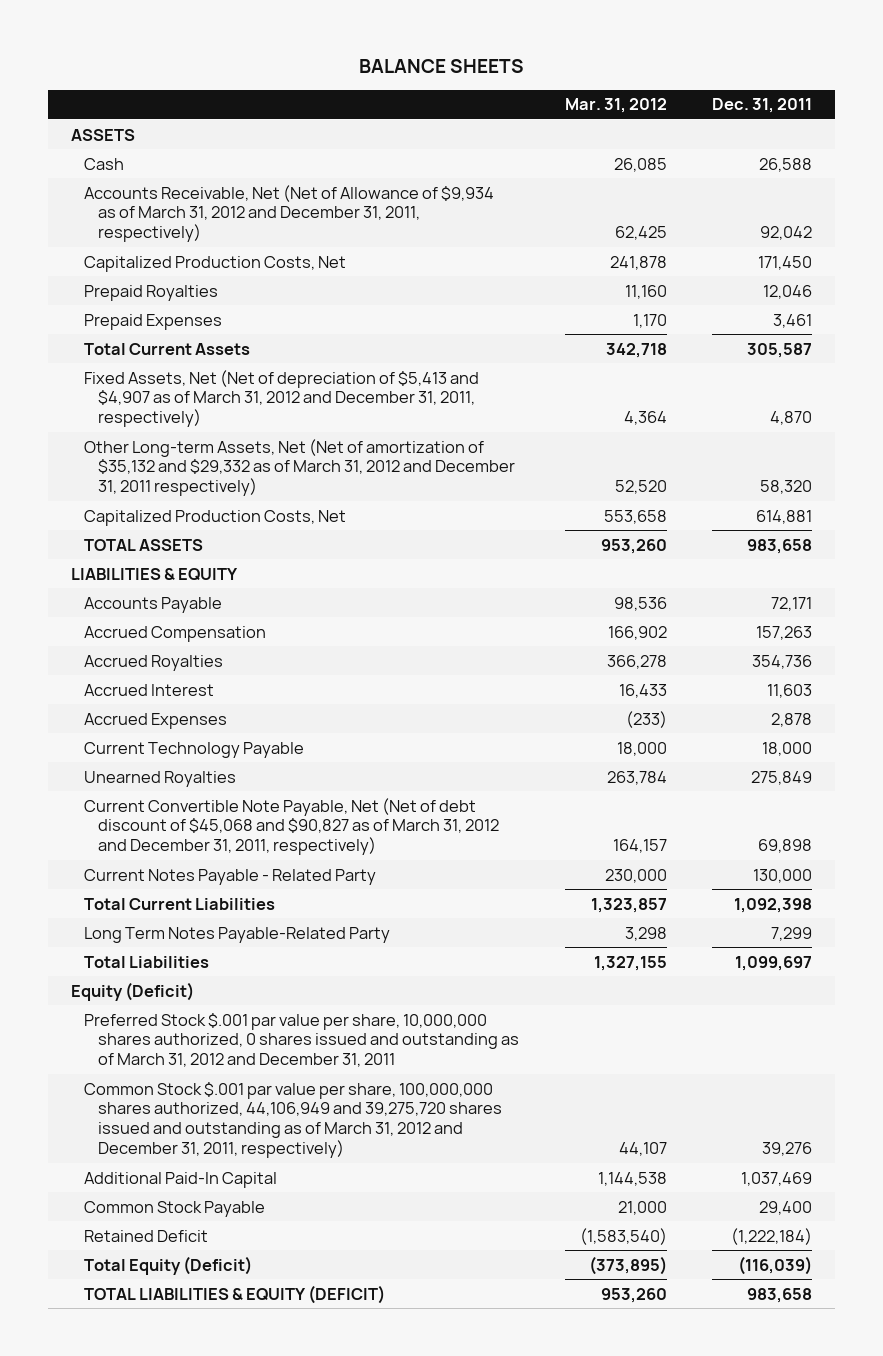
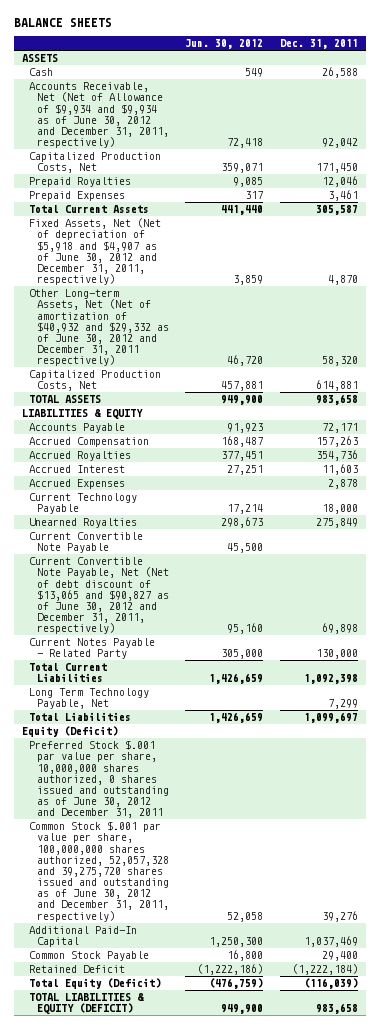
[564,98,667,114] Mar. 31, 2012 -> none
none -> [185,39,264,50] Jun. 30, 2012
[84,184,495,243] Accounts Receivable, Net (Net of Allowance of $9,934 as of March 31, 2012 and December 31, 2011, respectively) -> [29,82,169,149] Accounts Receivable, Net (Net of Allowance of $9,934 and $9,934 as of June 30, 2012 and December 31, 2011, respectively)
[84,369,480,428] Fixed Assets, Net (Net of depreciation of $5,413 and $4,907 as of March 31, 2012 and December 31, 2011, respectively) -> [29,218,162,286] Fixed Assets, Net (Net of depreciation of $5,918 and $4,907 as of June 30, 2012 and December 31, 2011, respectively)
[84,438,515,497] Other Long-term Assets, Net (Net of amortization of $35,132 and $29,332 as of March 31, 2012 and December 31, 2011 respectively) -> [29,289,169,367] Other Long-term Assets, Net (Net of amortization of $40,932 and $29,332 as of June 30, 2012 and December 31, 2011 respectively)
none -> [29,532,144,554] Current Convertible Note Payable
[84,797,499,856] Current Convertible Note Payable, Net (Net of debt discount of $45,068 and $90,827 as of March 31, 2012 and December 31, 2011, respectively) -> [29,557,169,635] Current Convertible Note Payable, Net (Net of debt discount of $13,065 and $90,827 as of June 30, 2012 and December 31, 2011, respectively)
[84,926,391,943] Long Term Notes Payable-Related Party -> [29,688,150,710] Long Term Technology Payable, Net
[84,1012,519,1068] Preferred Stock $.001 par value per share, 10,000,000 shares authorized, 0 shares issued and outstanding as of March 31, 2012 and December 31, 2011 -> [29,740,169,819] Preferred Stock $.001 par value per share, 10,000,000 shares authorized, 0 shares issued and outstanding as of June 30, 2012 and December 31, 2011
[84,1081,502,1159] Common Stock $.001 par value per share, 100,000,000 shares authorized, 44,106,949 and 39,275,720 shares issued and outstanding as of March 31, 2012 and December 31, 2011, respectively) -> [29,821,169,922] Common Stock $.001 par value per share, 100,000,000 shares authorized, 52,057,328 and 39,275,720 shares issued and outstanding as of June 30, 2012 and December 31, 2011, respectively)

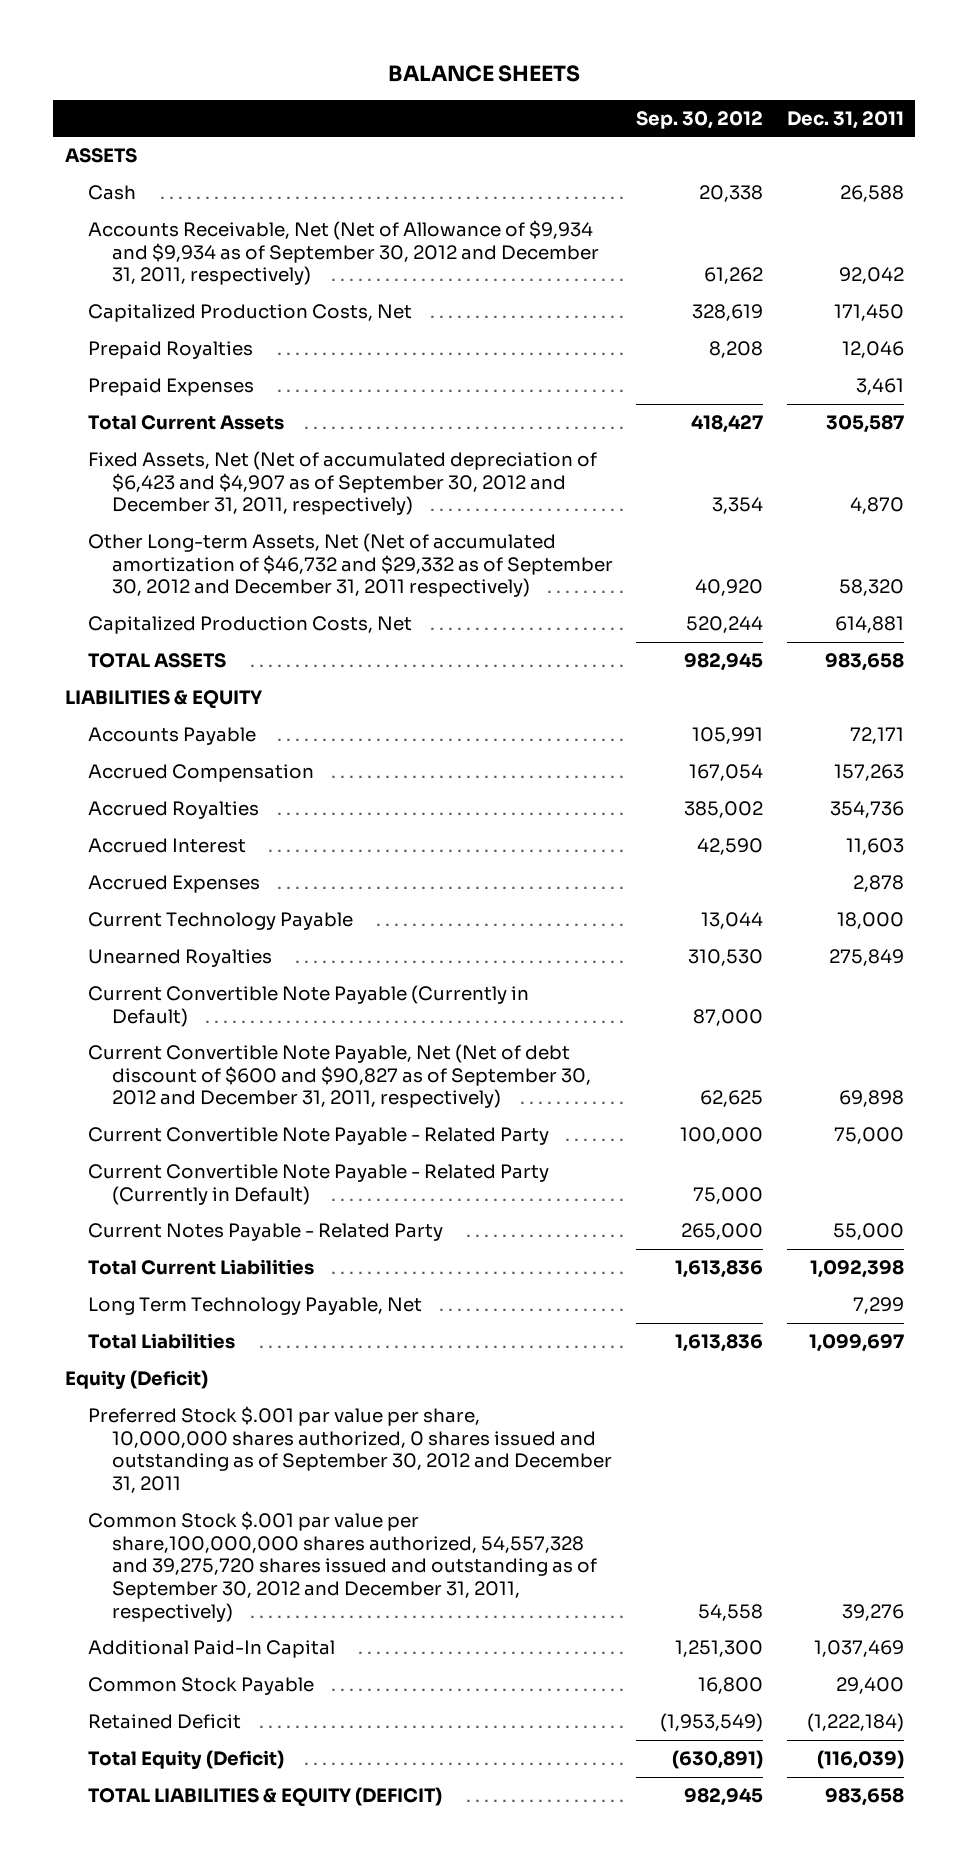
[185,39,264,50] Jun. 30, 2012 -> none
none -> [636,110,764,129] Sep. 30, 2012
[29,82,169,149] Accounts Receivable, Net (Net of Allowance of $9,934 and $9,934 as of June 30, 2012 and December 31, 2011, respectively) -> [88,219,599,286] Accounts Receivable, Net (Net of Allowance of $9,934 and $9,934 as of September 30, 2012 and December 31, 2011, respectively)
[29,218,162,286] Fixed Assets, Net (Net of depreciation of $5,918 and $4,907 as of June 30, 2012 and December 31, 2011, respectively) -> [88,450,598,516] Fixed Assets, Net (Net of accumulated depreciation of $6,423 and $4,907 as of September 30, 2012 and December 31, 2011, respectively)
[29,289,169,367] Other Long-term Assets, Net (Net of amortization of $40,932 and $29,332 as of June 30, 2012 and December 31, 2011 respectively) -> [88,532,613,598] Other Long-term Assets, Net (Net of accumulated amortization of $46,732 and $29,332 as of September 30, 2012 and December 31, 2011 respectively)
[29,532,144,554] Current Convertible Note Payable -> [88,984,530,1027] Current Convertible Note Payable (Currently in Default)
[29,557,169,635] Current Convertible Note Payable, Net (Net of debt discount of $13,065 and $90,827 as of June 30, 2012 and December 31, 2011, respectively) -> [88,1043,591,1109] Current Convertible Note Payable, Net (Net of debt discount of $600 and $90,827 as of September 30, 2012 and December 31, 2011, respectively)
none -> [88,1126,550,1145] Current Convertible Note Payable - Related Party
none -> [88,1163,550,1205] Current Convertible Note Payable - Related Party (Currently in Default)
[315,649,358,660] 130,000 -> [832,1222,904,1240] 55,000
[29,740,169,819] Preferred Stock $.001 par value per share, 10,000,000 shares authorized, 0 shares issued and outstanding as of June 30, 2012 and December 31, 2011 -> [88,1405,612,1494] Preferred Stock $.001 par value per share, 10,000,000 shares authorized, 0 shares issued and outstanding as of September 30, 2012 and December 31, 2011
[29,821,169,922] Common Stock $.001 par value per share, 100,000,000 shares authorized, 52,057,328 and 39,275,720 shares issued and outstanding as of June 30, 2012 and December 31, 2011, respectively) -> [88,1510,597,1622] Common Stock $.001 par value per share,100,000,000 shares authorized, 54,557,328 and 39,275,720 shares issued and outstanding as of September 30, 2012 and December 31, 2011, respectively)

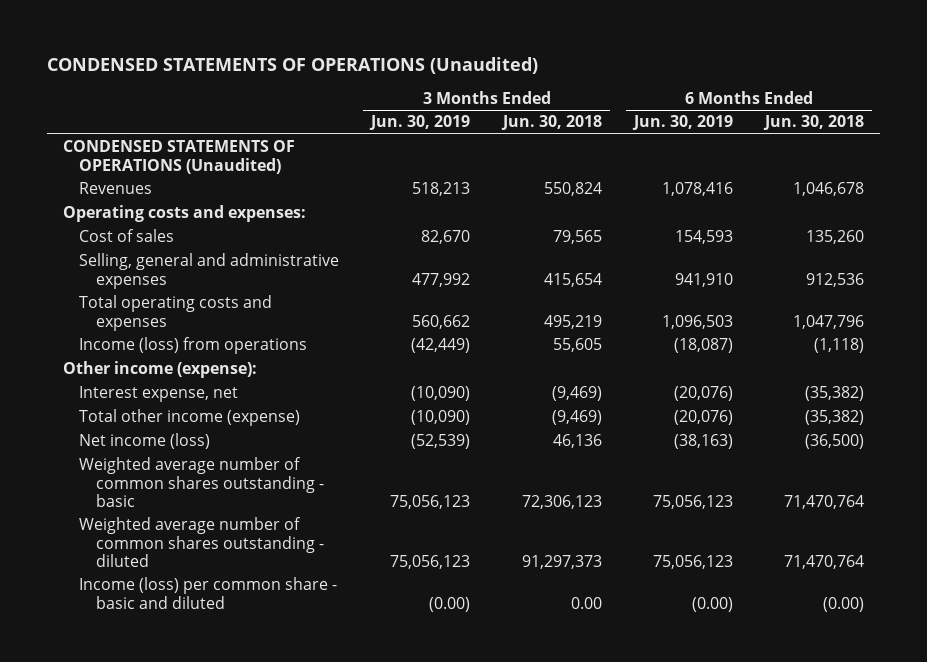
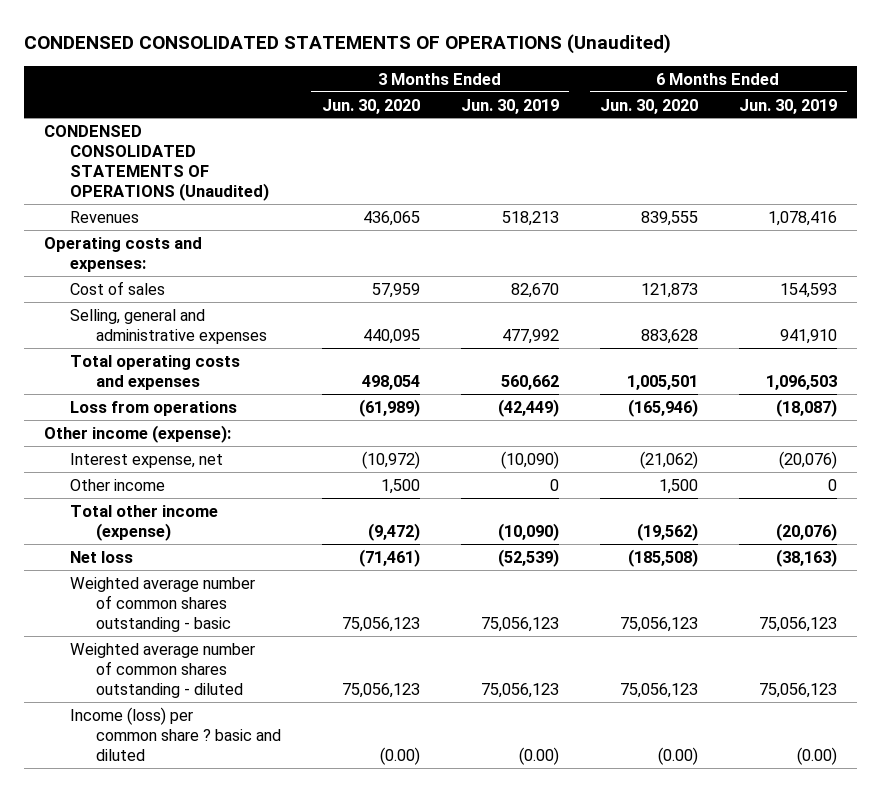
[46,56,538,74] CONDENSED STATEMENTS OF OPERATIONS (Unaudited) -> [23,34,671,55] CONDENSED CONSOLIDATED STATEMENTS OF OPERATIONS (Unaudited)
[500,115,602,131] Jun. 30, 2018 -> none
[763,115,865,131] Jun. 30, 2018 -> none
none -> [321,98,420,114] Jun. 30, 2020
none -> [599,98,698,114] Jun. 30, 2020
[62,140,295,174] CONDENSED STATEMENTS OF OPERATIONS (Unaudited) -> [44,124,269,201] CONDENSED CONSOLIDATED STATEMENTS OF OPERATIONS (Unaudited)
[79,337,308,355] Income (loss) from operations -> [69,400,237,416] Loss from operations
none -> [69,478,165,491] Other income
[79,433,211,450] Net income (loss) -> [69,550,133,563] Net loss
[79,577,338,609] Income (loss) per common share - basic and diluted -> [69,706,281,761] Income (loss) per common share ? basic and diluted

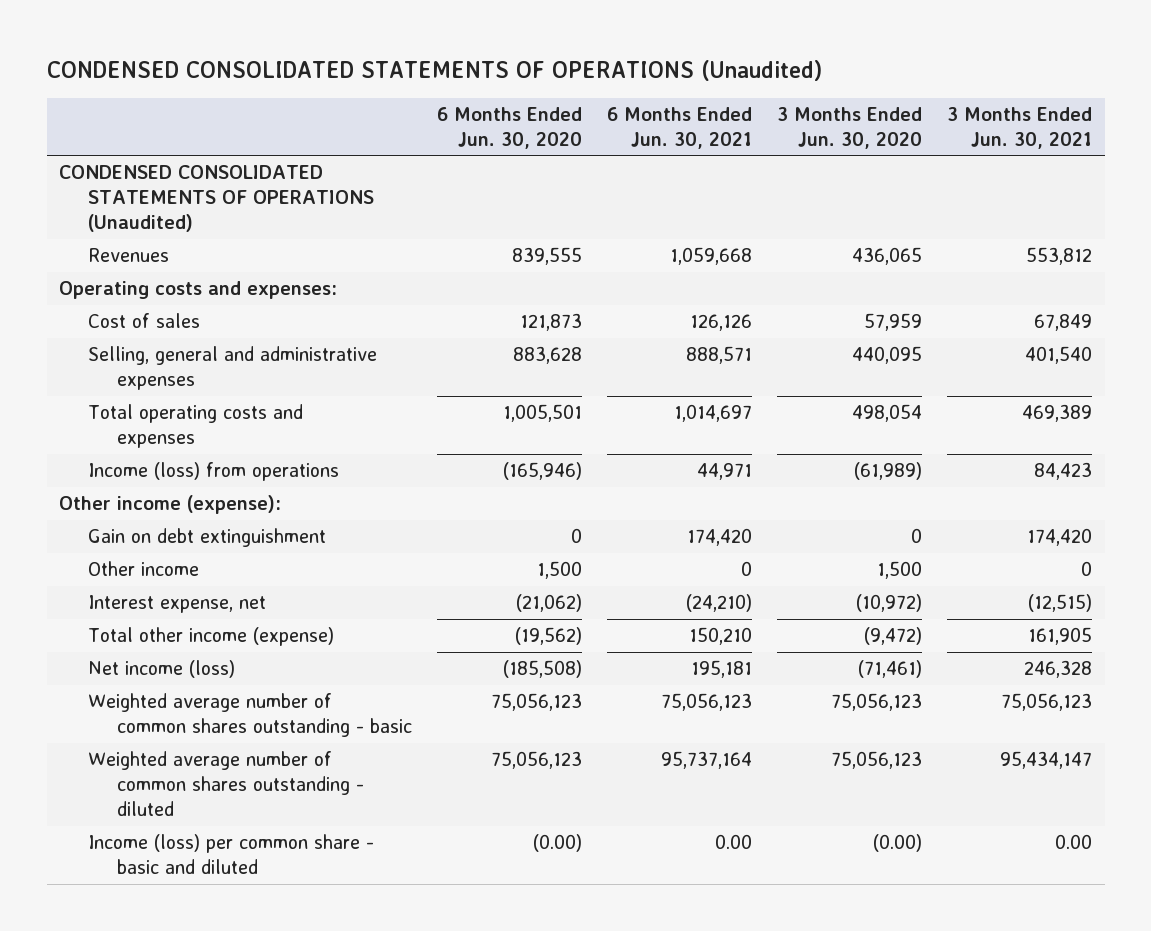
[460,98,559,114] Jun. 30, 2019 -> none
[738,98,837,114] Jun. 30, 2019 -> none
none -> [607,106,753,149] 6 Months Ended Jun. 30, 2021
none -> [947,106,1093,149] 3 Months Ended Jun. 30, 2021
[69,400,237,416] Loss from operations -> [88,462,340,482] Income (loss) from operations
none -> [88,528,327,548] Gain on debt extinguishment
[69,452,223,468] Interest expense, net -> [88,595,267,614] Interest expense, net
[69,550,133,563] Net loss -> [88,660,236,679] Net income (loss)
[69,706,281,761] Income (loss) per common share ? basic and diluted -> [88,834,375,875] Income (loss) per common share - basic and diluted

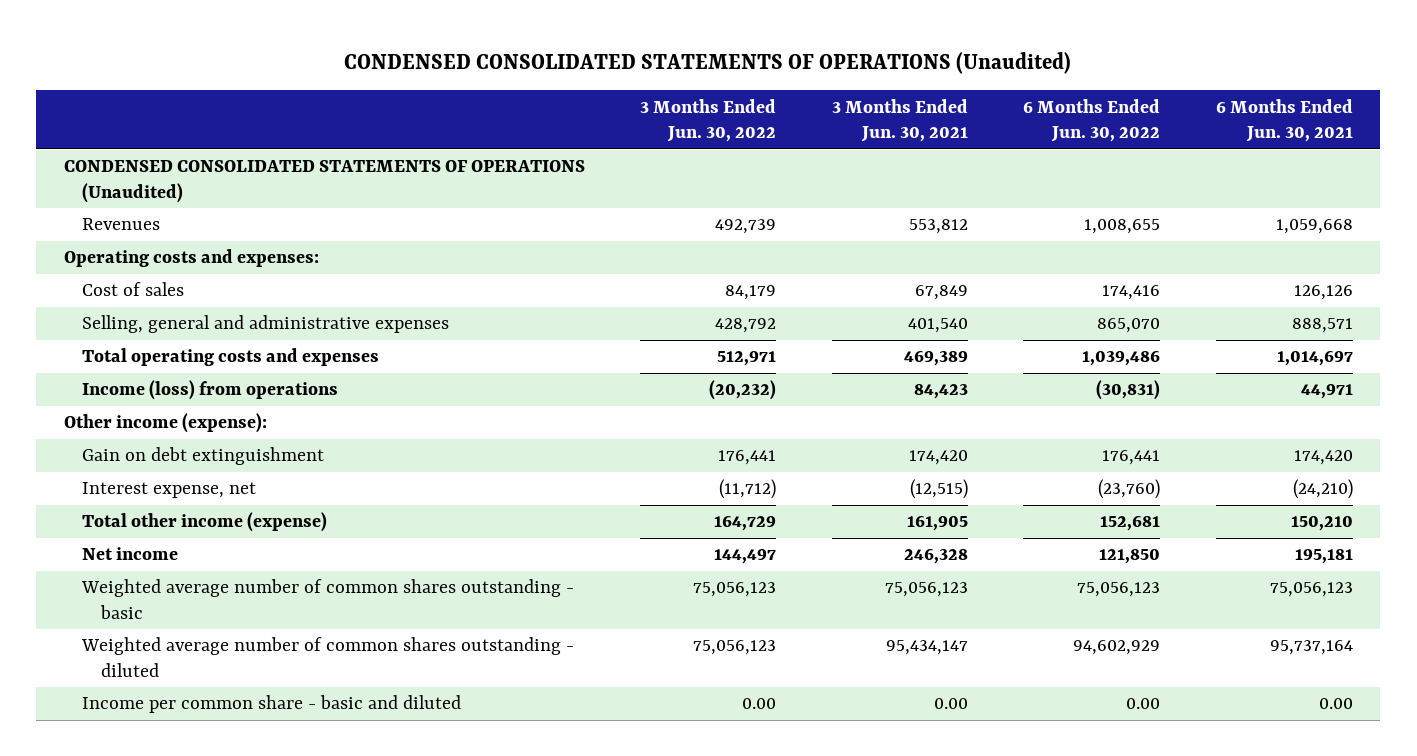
[437,106,583,149] 6 Months Ended Jun. 30, 2020 -> none
[777,106,923,149] 3 Months Ended Jun. 30, 2020 -> none
none -> [640,98,777,143] 3 Months Ended Jun. 30, 2022
none -> [1023,98,1161,143] 6 Months Ended Jun. 30, 2022
[88,561,200,577] Other income -> none
[88,660,236,679] Net income (loss) -> [82,547,179,561] Net income
[88,834,375,875] Income (loss) per common share - basic and diluted -> [82,695,462,714] Income per common share - basic and diluted

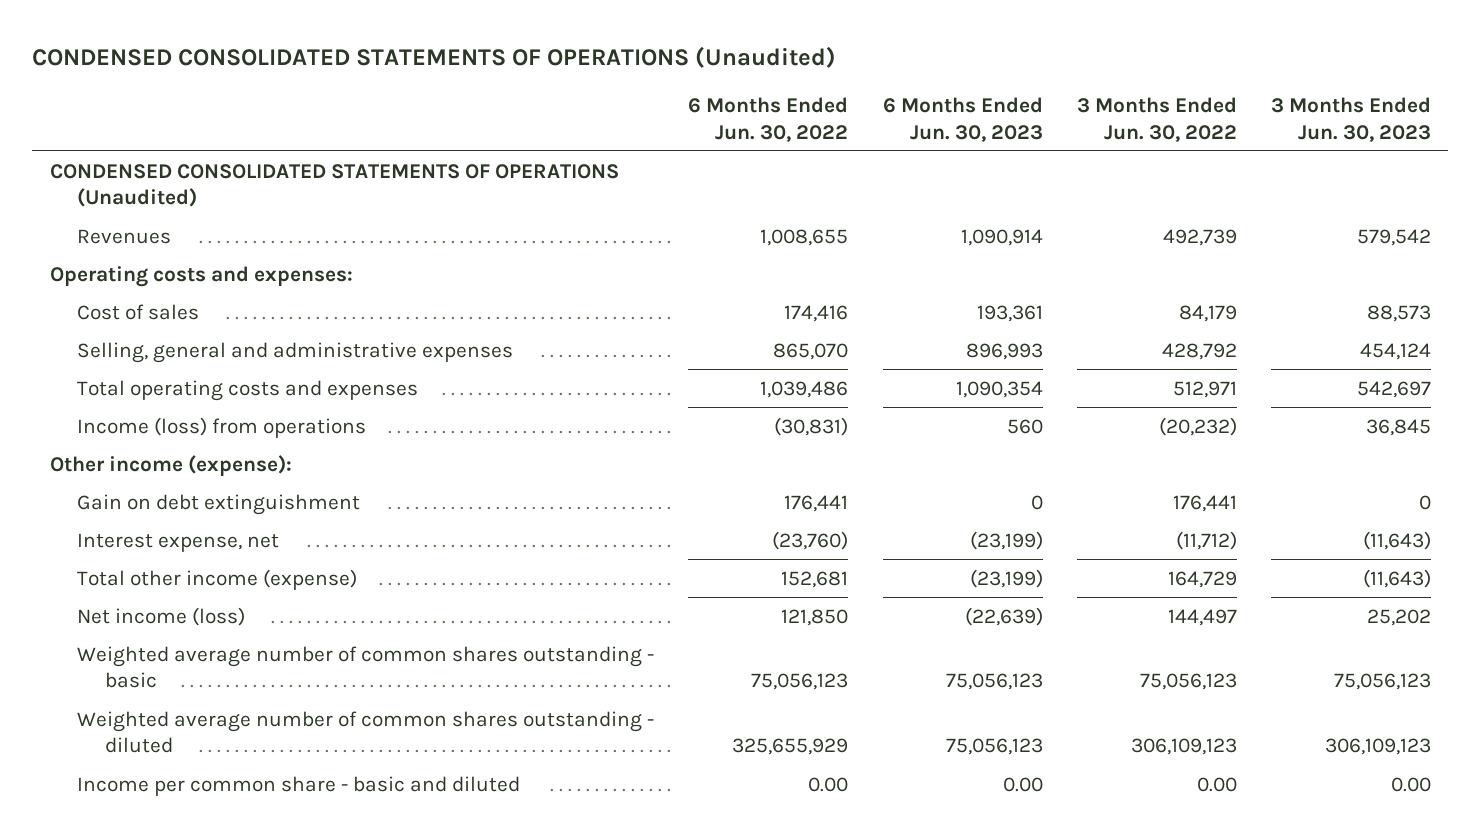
[831,98,968,143] 3 Months Ended Jun. 30, 2021 -> none
[1215,98,1353,143] 6 Months Ended Jun. 30, 2021 -> none
none -> [882,96,1043,142] 6 Months Ended Jun. 30, 2023
none -> [1270,96,1431,142] 3 Months Ended Jun. 30, 2023
[82,547,179,561] Net income -> [77,606,246,626] Net income (loss)
[693,640,777,656] 75,056,123 -> [1130,738,1237,756] 306,109,123
[1073,640,1161,656] 94,602,929 -> [732,738,849,756] 325,655,929

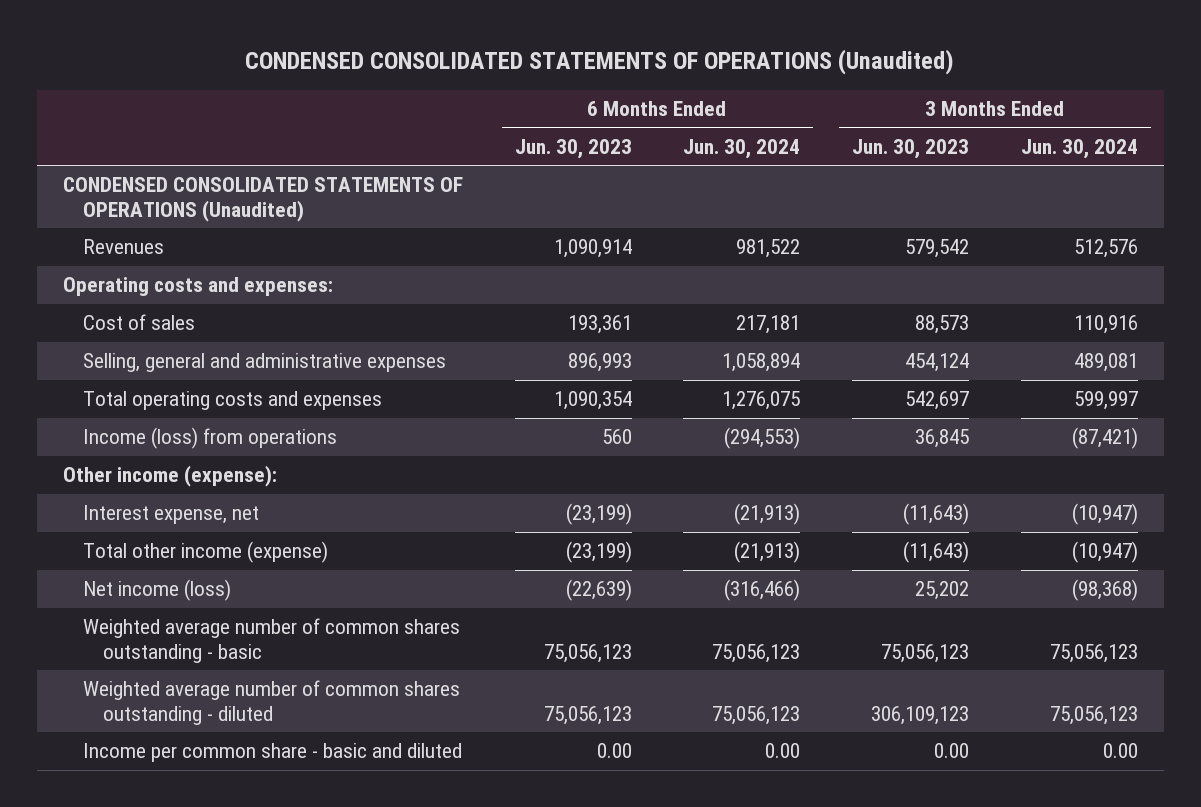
[688,96,849,142] 6 Months Ended Jun. 30, 2022 -> none
[1076,96,1237,142] 3 Months Ended Jun. 30, 2022 -> none
none -> [683,138,801,159] Jun. 30, 2024
none -> [1020,138,1138,159] Jun. 30, 2024
[77,493,361,515] Gain on debt extinguishment -> none

